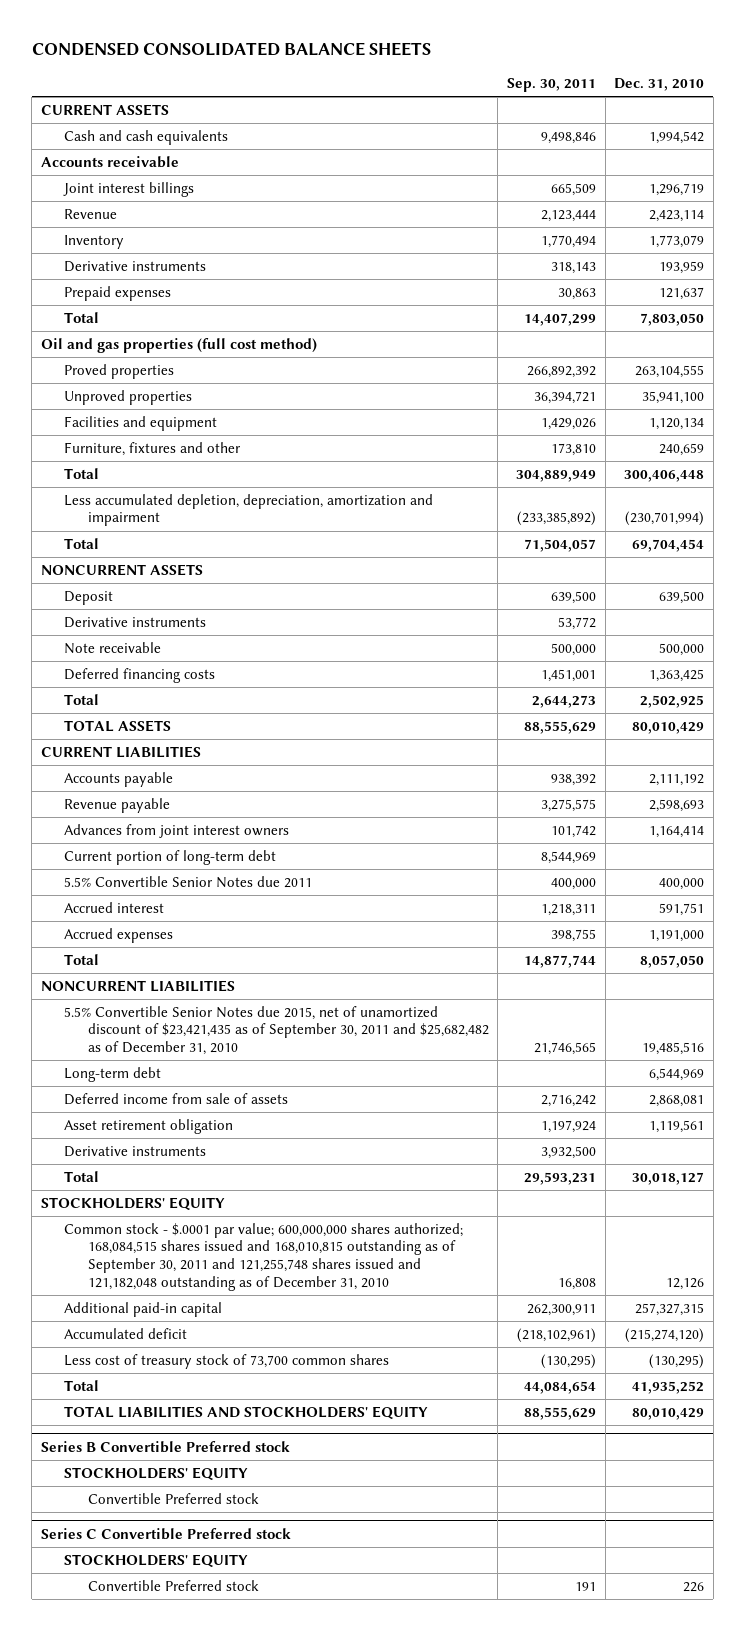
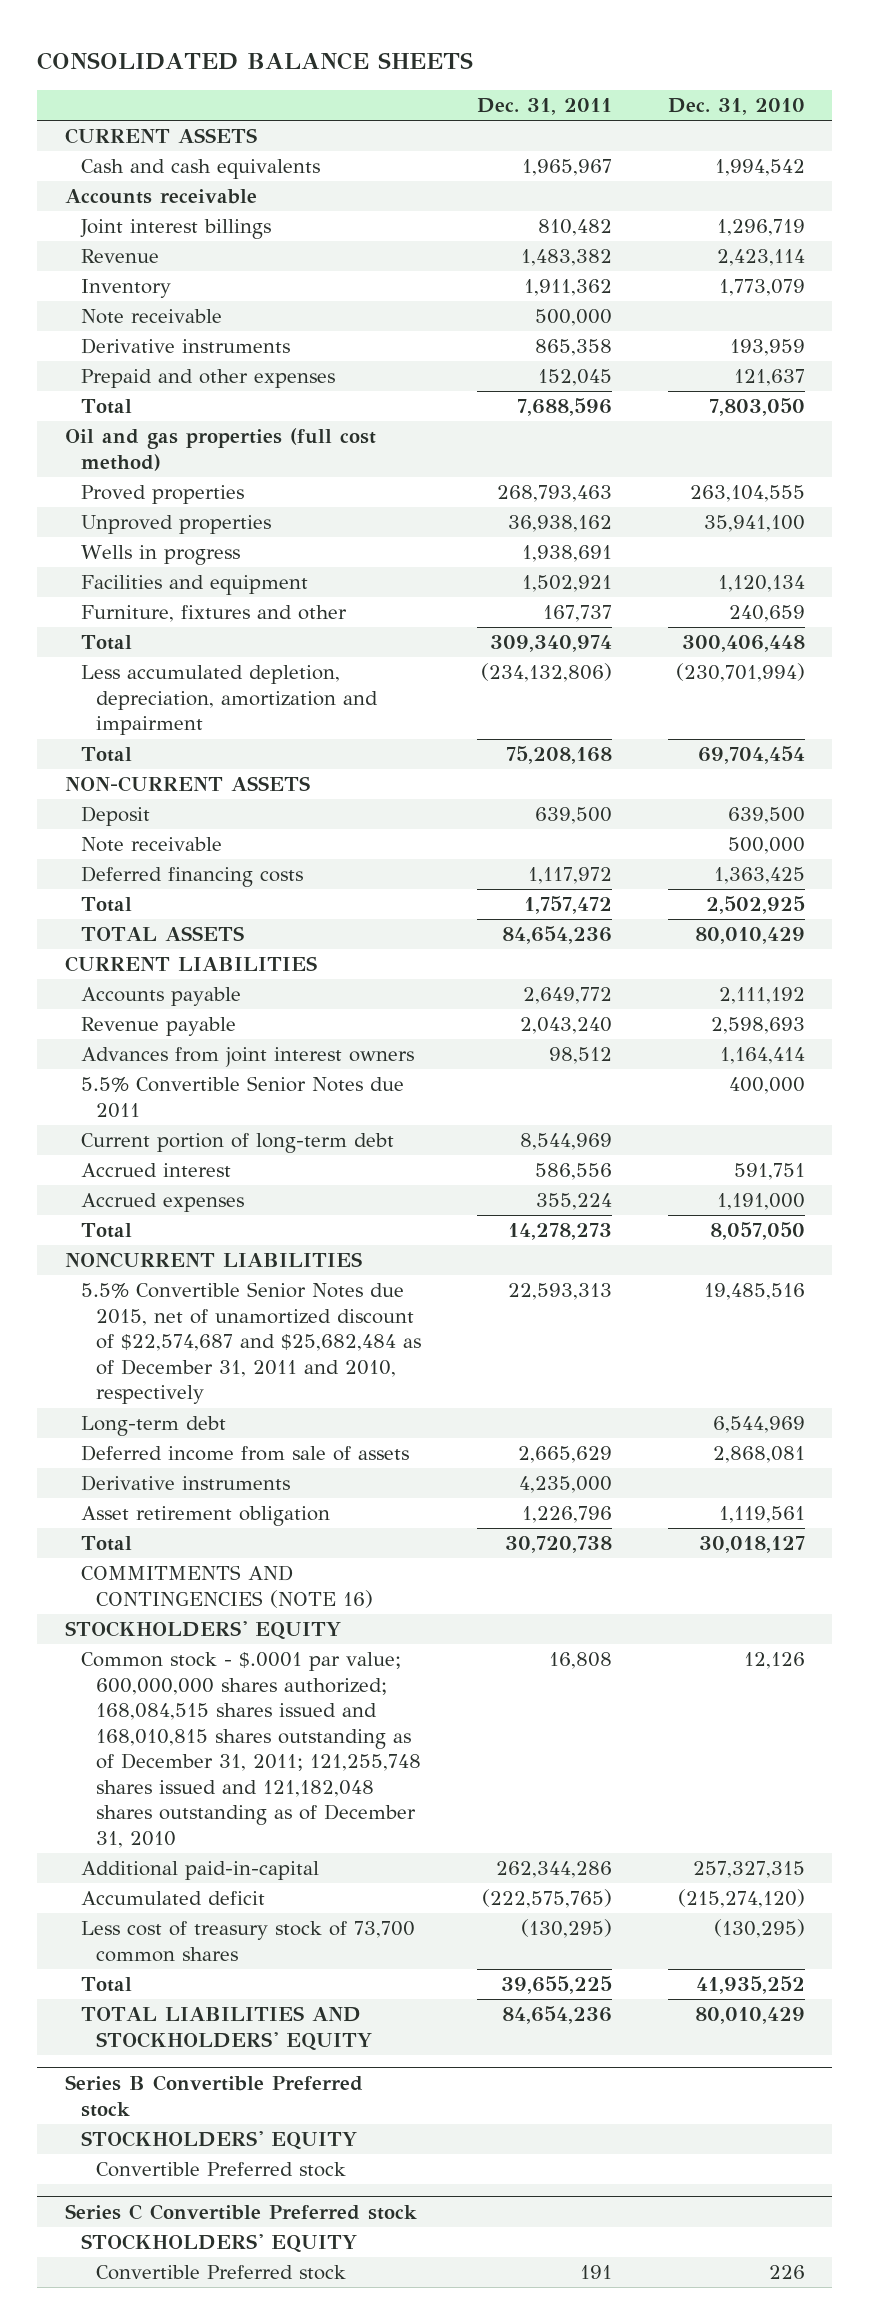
[31,42,431,57] CONDENSED CONSOLIDATED BALANCE SHEETS -> [37,52,474,71] CONSOLIDATED BALANCE SHEETS
[506,78,596,93] Sep. 30, 2011 -> none
none -> [476,97,612,115] Dec. 31, 2011
none -> [80,309,222,325] Note receivable
[64,285,172,301] Prepaid expenses -> [80,369,335,389] Prepaid and other expenses
none -> [80,545,240,566] Wells in progress
[40,563,203,576] NONCURRENT ASSETS -> [65,776,311,793] NON-CURRENT ASSETS
[64,616,207,628] Derivative instruments -> none
[64,849,277,865] Current portion of long-term debt -> [80,1133,394,1154] Current portion of long-term debt
[64,1005,489,1056] 5.5% Convertible Senior Notes due 2015, net of unamortized discount of $23,421,435 as of September 30, 2011 and $25,682,482 as of December 31, 2010 -> [80,1282,422,1405] 5.5% Convertible Senior Notes due 2015, net of unamortized discount of $22,574,687 and $25,682,484 as of December 31, 2011 and 2010, respectively
[64,1118,234,1134] Asset retirement obligation -> [80,1506,330,1527] Asset retirement obligation
none -> [80,1565,374,1608] COMMITMENTS AND CONTINGENCIES (NOTE 16)
[64,1222,464,1291] Common stock - $.0001 par value; 600,000,000 shares authorized; 168,084,515 shares issued and 168,010,815 outstanding as of September 30, 2011 and 121,255,748 shares issued and 121,182,048 outstanding as of December 31, 2010 -> [80,1652,422,1848] Common stock - $.0001 par value; 600,000,000 shares authorized; 168,084,515 shares issued and 168,010,815 shares outstanding as of December 31, 2011; 121,255,748 shares issued and 121,182,048 shares outstanding as of December 31, 2010
[64,1301,223,1317] Additional paid-in capital -> [80,1861,319,1881] Additional paid-in-capital

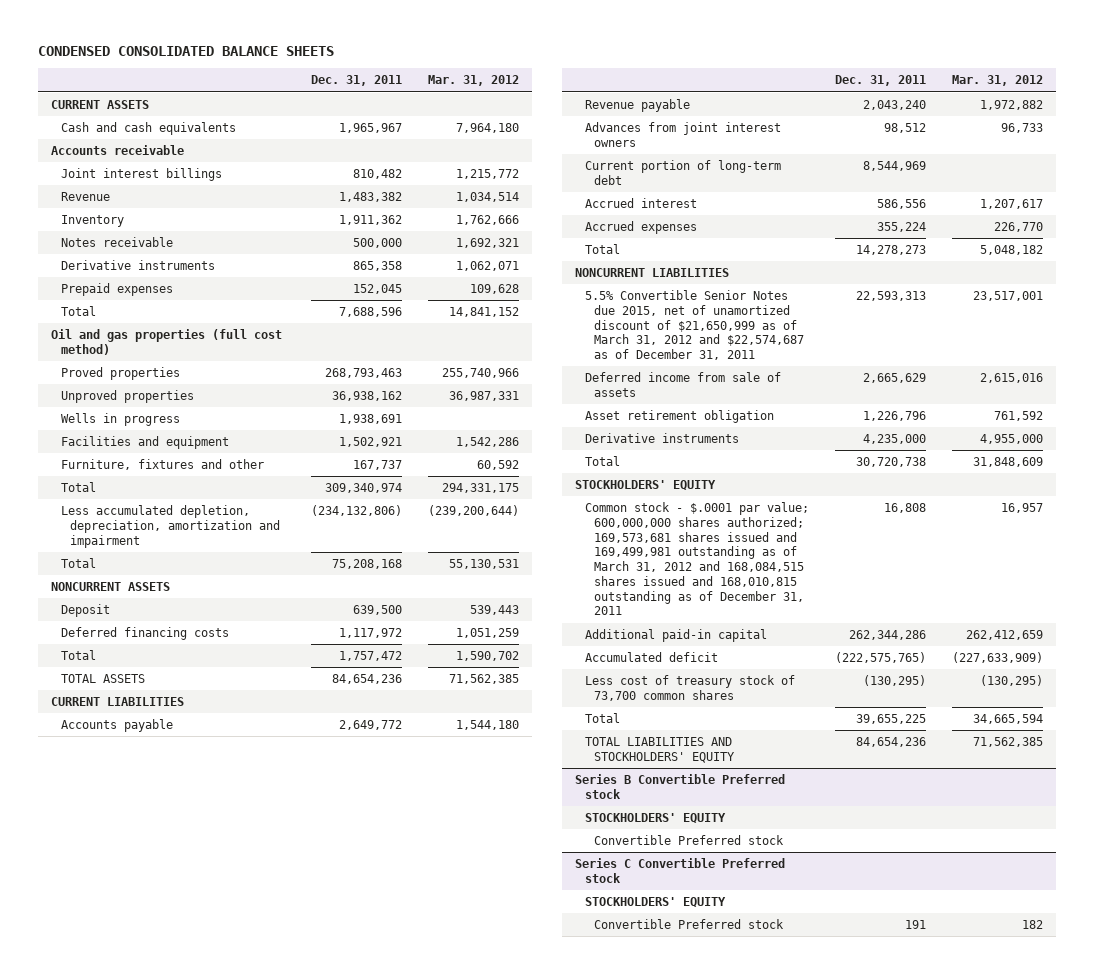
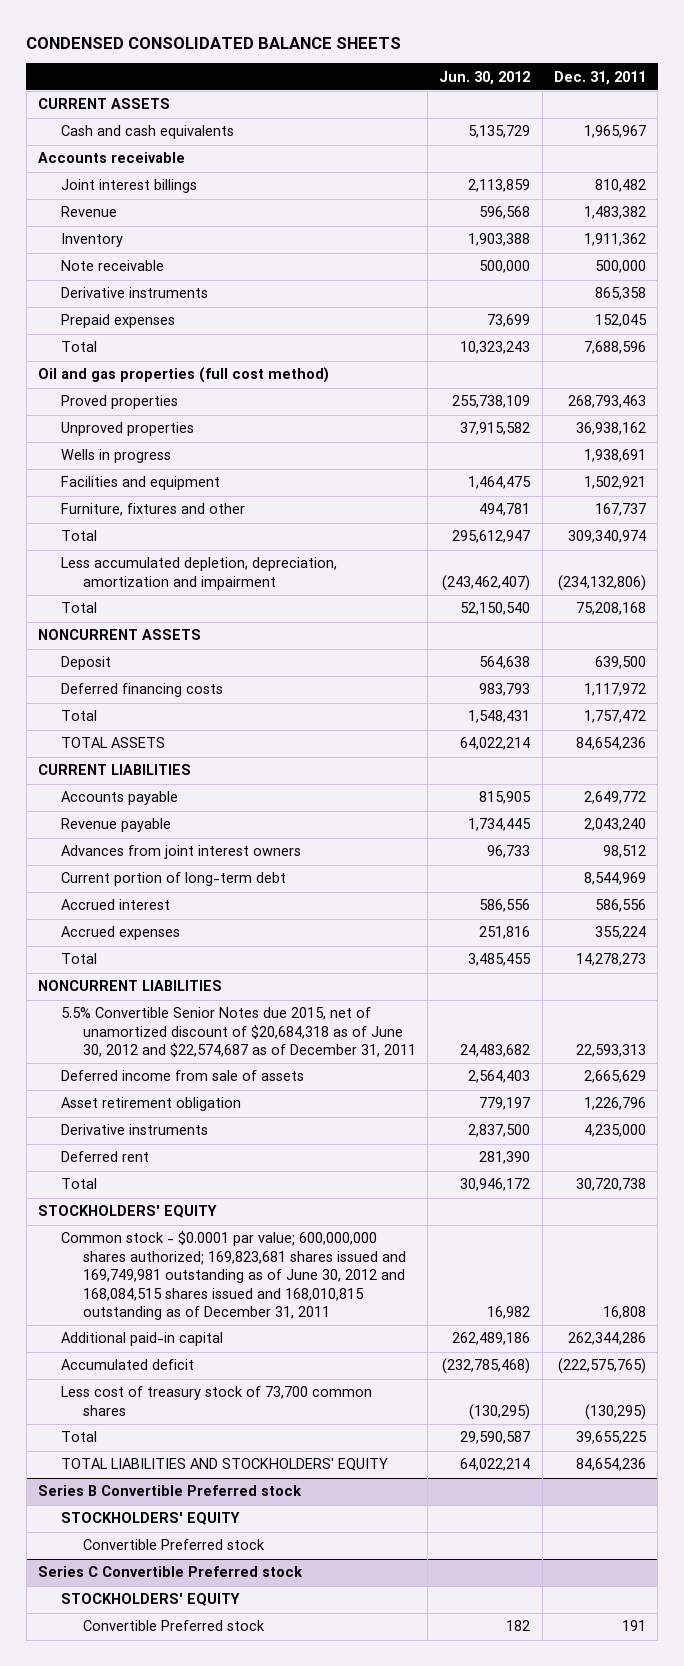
[427,75,519,87] Mar. 31, 2012 -> none
none -> [439,70,531,85] Jun. 30, 2012
[60,237,173,248] Notes receivable -> [60,260,164,272] Note receivable
[584,290,805,361] 5.5% Convertible Senior Notes due 2015, net of unamortized discount of $21,650,999 as of March 31, 2012 and $22,574,687 as of December 31, 2011 -> [60,1007,417,1058] 5.5% Convertible Senior Notes due 2015, net of unamortized discount of $20,684,318 as of June 30, 2012 and $22,574,687 as of December 31, 2011
none -> [60,1151,149,1163] Deferred rent
[584,502,809,616] Common stock - $.0001 par value; 600,000,000 shares authorized; 169,573,681 shares issued and 169,499,981 outstanding as of March 31, 2012 and 168,084,515 shares issued and 168,010,815 outstanding as of December 31, 2011 -> [60,1231,407,1321] Common stock - $0.0001 par value; 600,000,000 shares authorized; 169,823,681 shares issued and 169,749,981 outstanding as of June 30, 2012 and 168,084,515 shares issued and 168,010,815 outstanding as of December 31, 2011

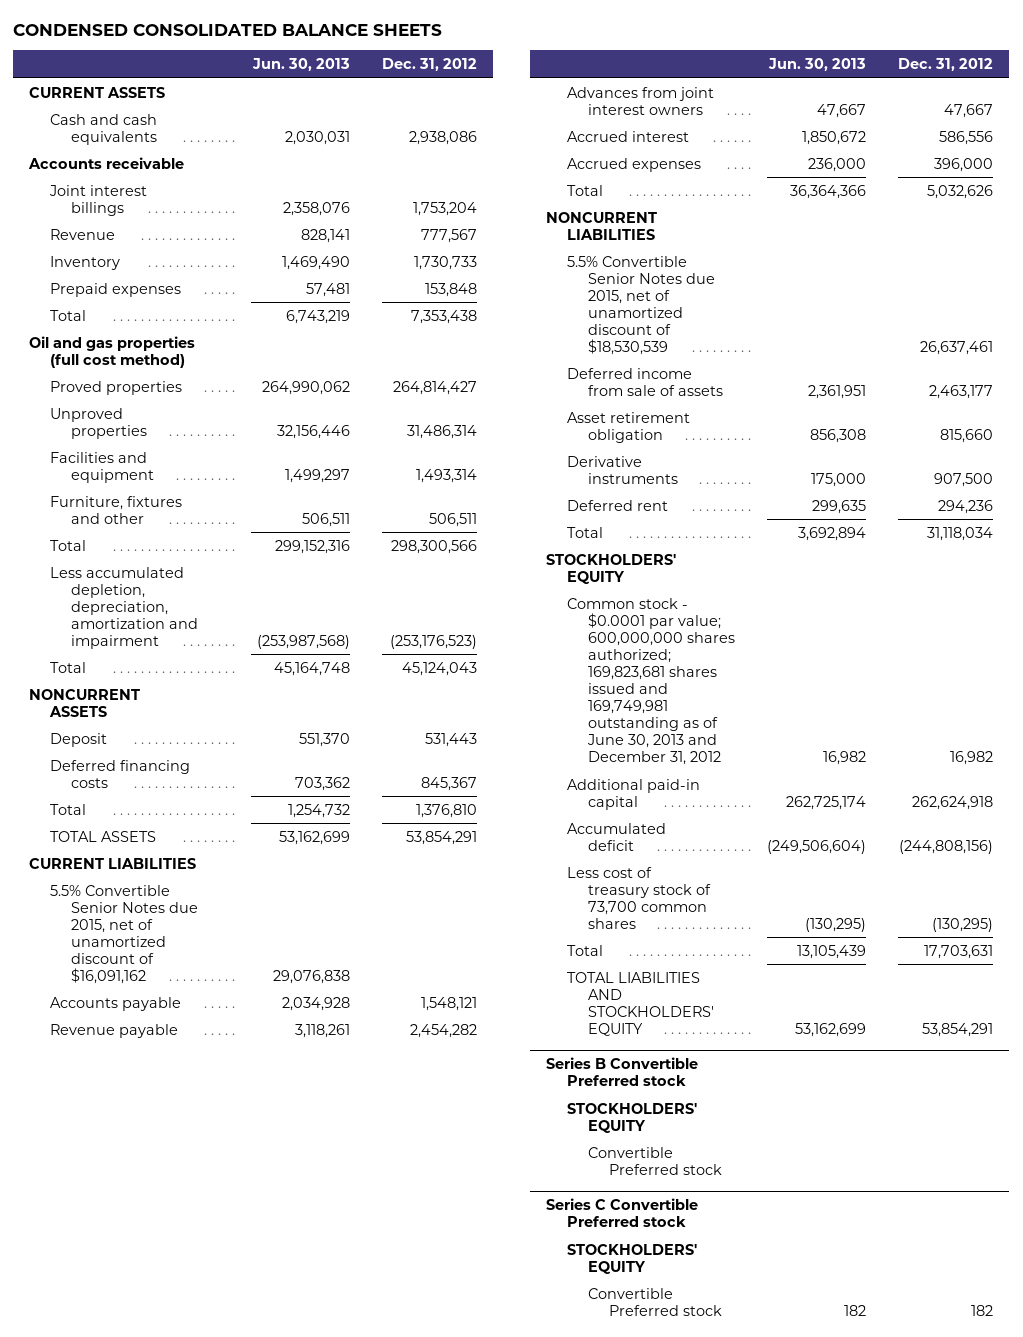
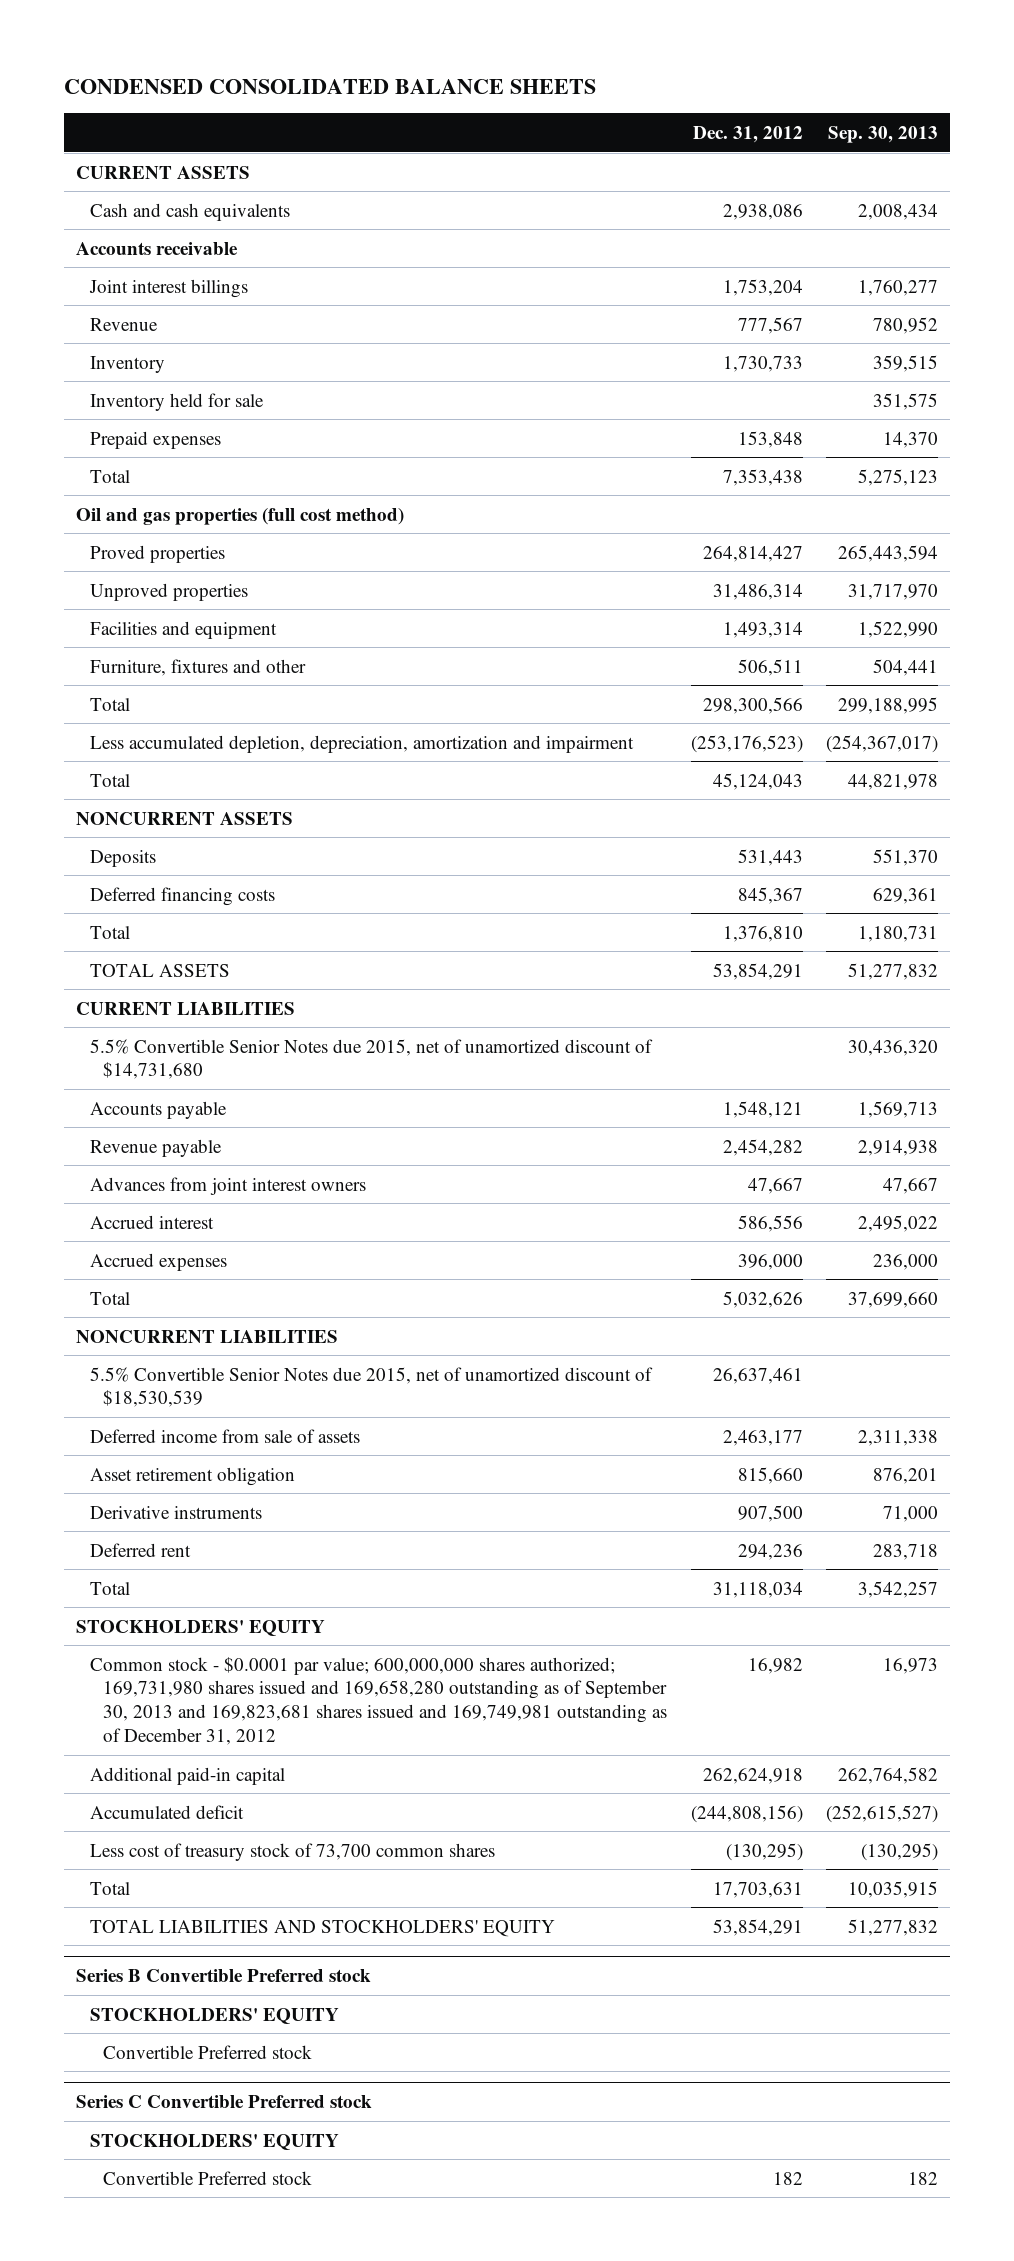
[251,58,350,72] Jun. 30, 2013 -> none
none -> [828,125,939,143] Sep. 30, 2013
none -> [89,392,264,411] Inventory held for sale
[50,732,108,747] Deposit -> [89,849,156,867] Deposits
[50,884,199,985] 5.5% Convertible Senior Notes due 2015, net of unamortized discount of $16,091,162 -> [89,1038,653,1080] 5.5% Convertible Senior Notes due 2015, net of unamortized discount of $14,731,680
[566,597,735,766] Common stock - $0.0001 par value; 600,000,000 shares authorized; 169,823,681 shares issued and 169,749,981 outstanding as of June 30, 2013 and December 31, 2012 -> [89,1656,668,1746] Common stock - $0.0001 par value; 600,000,000 shares authorized; 169,731,980 shares issued and 169,658,280 outstanding as of September 30, 2013 and 169,823,681 shares issued and 169,749,981 outstanding as of December 31, 2012

